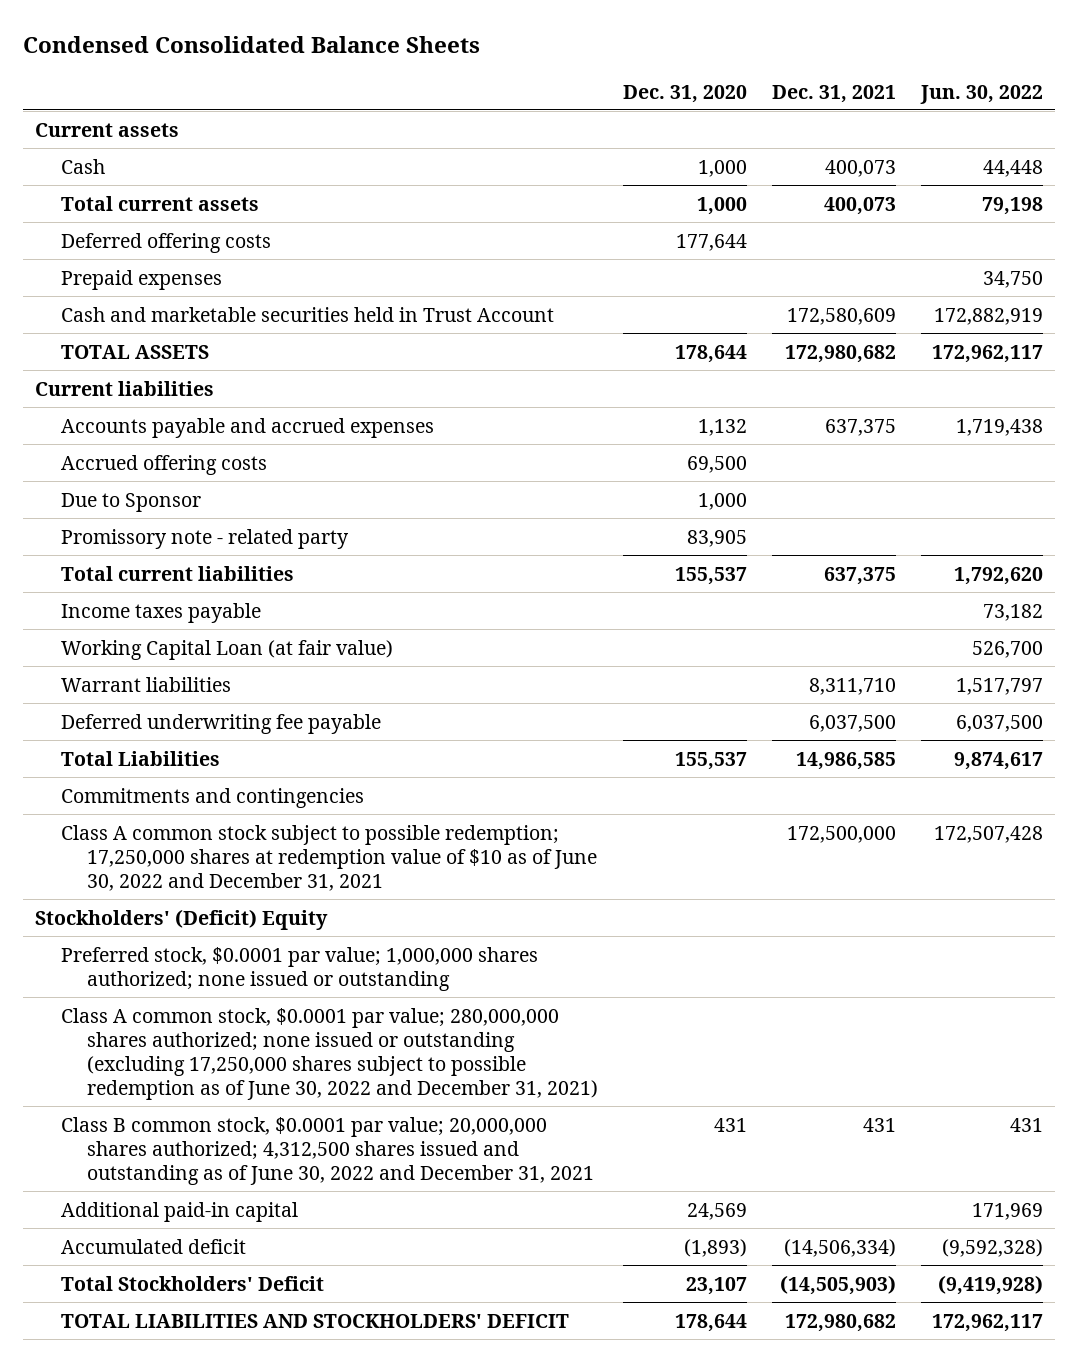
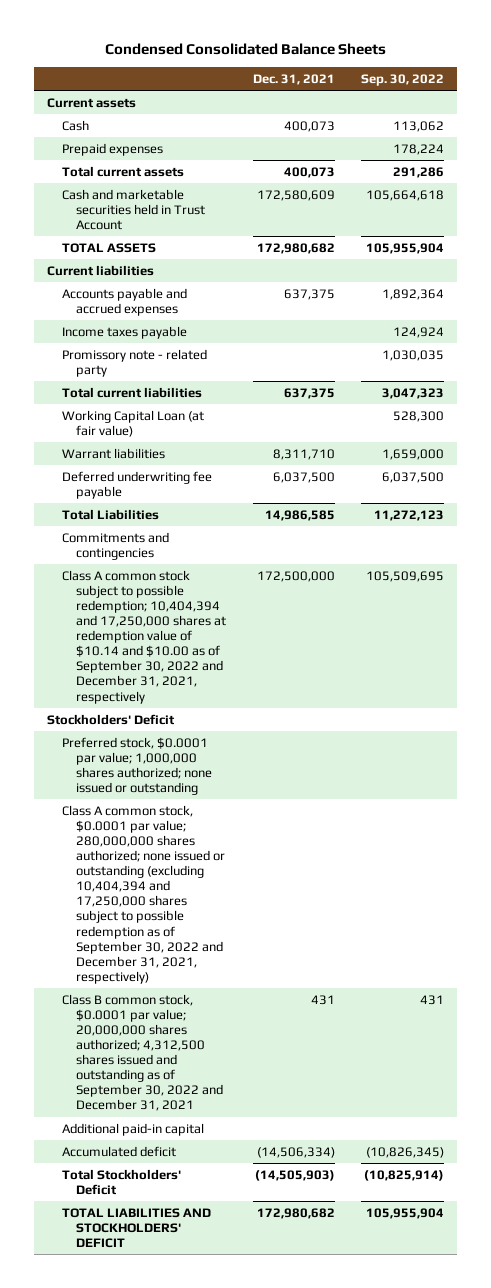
[622,84,747,103] Dec. 31, 2020 -> none
[919,84,1043,104] Jun. 30, 2022 -> none
none -> [361,73,445,86] Sep. 30, 2022
[60,232,271,253] Deferred offering costs -> none
[60,195,259,211] Total current assets -> [61,165,184,177] Total current assets
[60,454,267,475] Accrued offering costs -> none
[60,492,201,512] Due to Sponsor -> none
[60,602,261,623] Income taxes payable -> [61,325,187,339] Income taxes payable
[60,824,597,891] Class A common stock subject to possible redemption; 17,250,000 shares at redemption value of $10 as of June 30, 2022 and December 31, 2021 -> [61,569,227,704] Class A common stock subject to possible redemption; 10,404,394 and 17,250,000 shares at redemption value of $10.14 and $10.00 as of September 30, 2022 and December 31, 2021, respectively
[35,908,329,930] Stockholders' (Deficit) Equity -> [47,713,176,725] Stockholders' Deficit
[60,1007,598,1100] Class A common stock, $0.0001 par value; 280,000,000 shares authorized; none issued or outstanding (excluding 17,250,000 shares subject to possible redemption as of June 30, 2022 and December 31, 2021) -> [61,804,226,984] Class A common stock, $0.0001 par value; 280,000,000 shares authorized; none issued or outstanding (excluding 10,404,394 and 17,250,000 shares subject to possible redemption as of September 30, 2022 and December 31, 2021, respectively)
[60,1116,594,1185] Class B common stock, $0.0001 par value; 20,000,000 shares authorized; 4,312,500 shares issued and outstanding as of June 30, 2022 and December 31, 2021 -> [61,993,224,1112] Class B common stock, $0.0001 par value; 20,000,000 shares authorized; 4,312,500 shares issued and outstanding as of September 30, 2022 and December 31, 2021

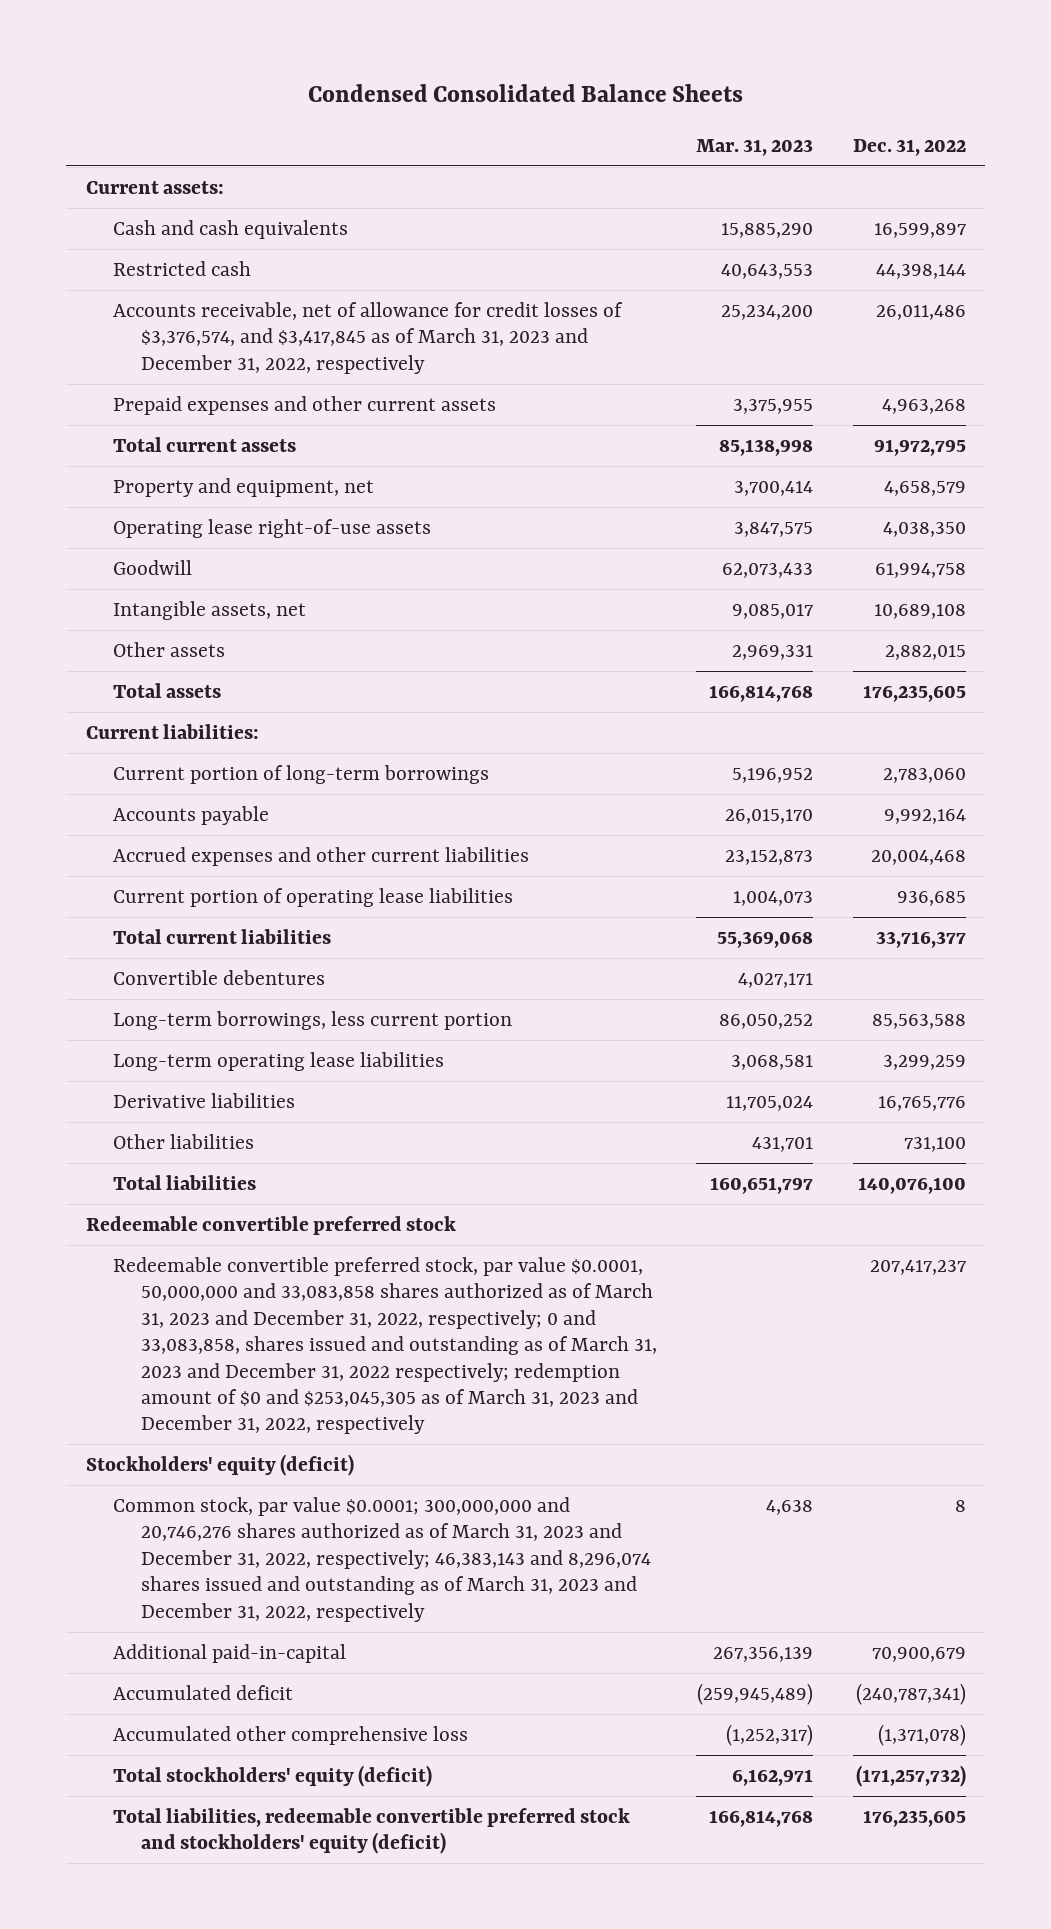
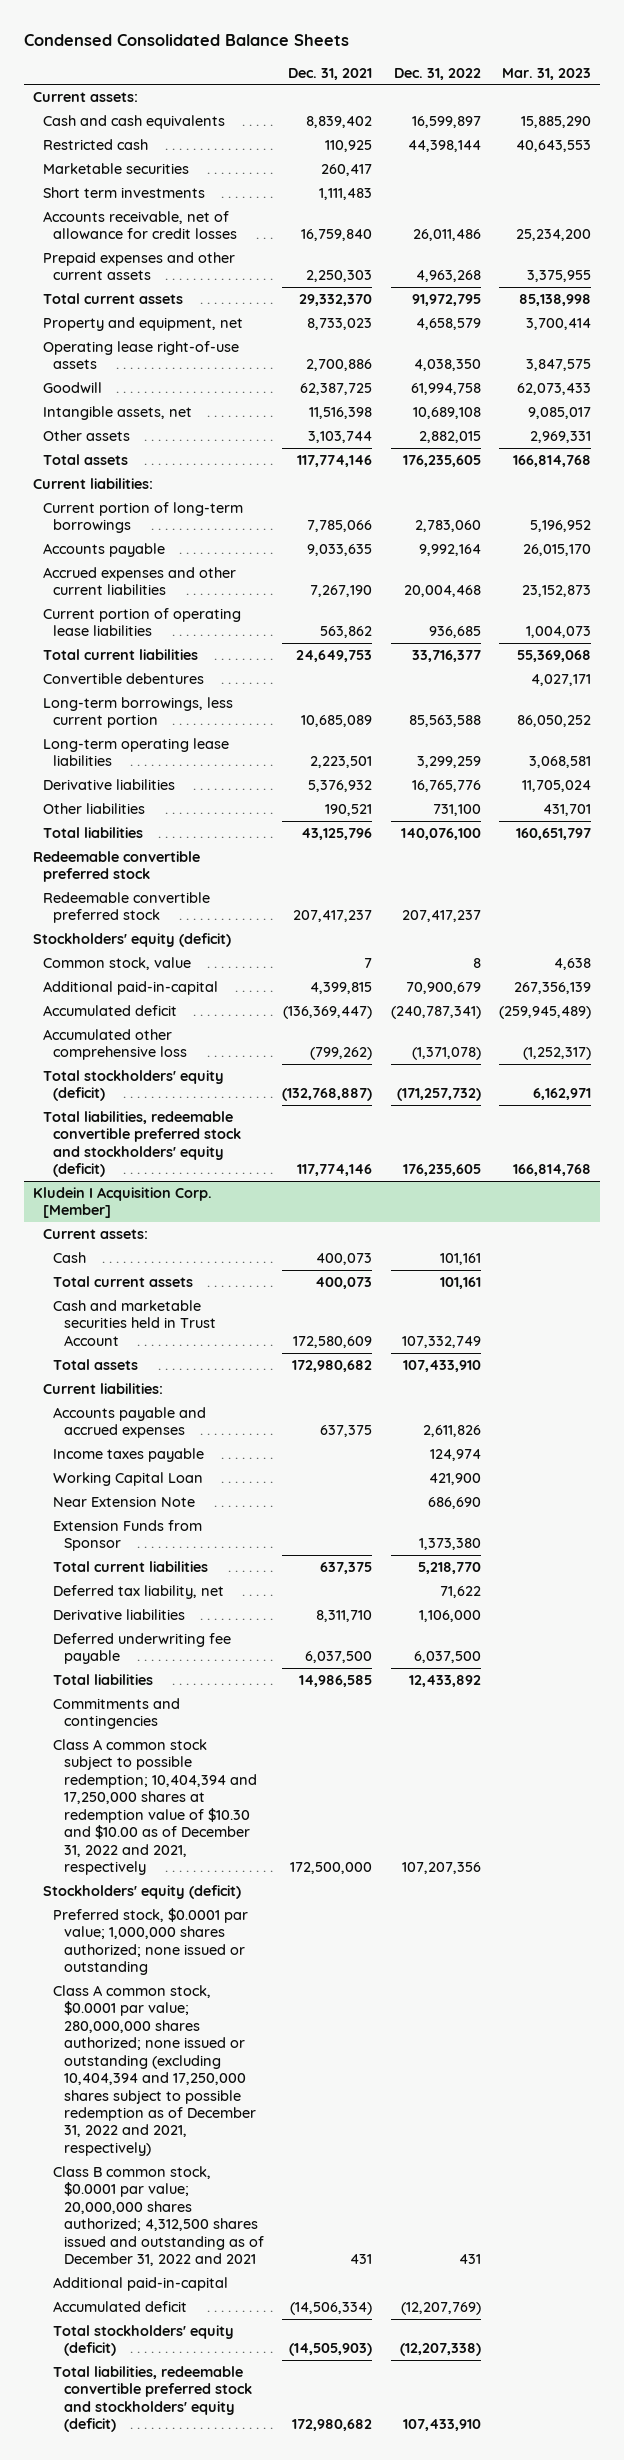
none -> [288,67,373,80] Dec. 31, 2021
none -> [43,162,190,174] Marketable securities
none -> [43,186,206,198] Short term investments
[113,302,624,374] Accounts receivable, net of allowance for credit losses of $3,376,574, and $3,417,845 as of March 31, 2023 and December 31, 2022, respectively -> [43,210,238,240] Accounts receivable, net of allowance for credit losses
[113,1257,658,1435] Redeemable convertible preferred stock, par value $0.0001, 50,000,000 and 33,083,858 shares authorized as of March 31, 2023 and December 31, 2022, respectively; 0 and 33,083,858, shares issued and outstanding as of March 31, 2023 and December 31, 2022 respectively; redemption amount of $0 and $253,045,305 as of March 31, 2023 and December 31, 2022, respectively -> [43,891,211,924] Redeemable convertible preferred stock
[113,1497,652,1622] Common stock, par value $0.0001; 300,000,000 and 20,746,276 shares authorized as of March 31, 2023 and December 31, 2022, respectively; 46,383,143 and 8,296,074 shares issued and outstanding as of March 31, 2023 and December 31, 2022, respectively -> [43,956,192,970] Common stock, value
none -> [32,1186,212,1219] Kludein I Acquisition Corp. [Member]
none -> [43,1228,149,1239] Current assets:
none -> [53,1251,87,1263] Cash
none -> [53,1275,194,1287] Total current assets
none -> [53,1299,216,1346] Cash and marketable securities held in Trust Account
none -> [53,1358,139,1370] Total assets
none -> [43,1382,164,1394] Current liabilities:
none -> [53,1406,207,1439] Accounts payable and accrued expenses
none -> [53,1447,205,1462] Income taxes payable
none -> [53,1471,204,1486] Working Capital Loan
none -> [53,1495,196,1507] Near Extension Note
none -> [53,1519,203,1552] Extension Funds from Sponsor
none -> [53,1560,209,1572] Total current liabilities
none -> [53,1584,225,1599] Deferred tax liability, net
none -> [53,1608,186,1620] Derivative liabilities
none -> [53,1632,232,1665] Deferred underwriting fee payable
none -> [53,1673,154,1685] Total liabilities
none -> [53,1697,181,1730] Commitments and contingencies
none -> [53,1738,257,1876] Class A common stock subject to possible redemption; 10,404,394 and 17,250,000 shares at redemption value of $10.30 and $10.00 as of December 31, 2022 and 2021, respectively
none -> [43,1884,242,1899] Stockholders' equity (deficit)
none -> [53,1907,249,1976] Preferred stock, $0.0001 par value; 1,000,000 shares authorized; none issued or outstanding
none -> [53,1984,256,2156] Class A common stock, $0.0001 par value; 280,000,000 shares authorized; none issued or outstanding (excluding 10,404,394 and 17,250,000 shares subject to possible redemption as of December 31, 2022 and 2021, respectively)
none -> [53,2165,264,2267] Class B common stock, $0.0001 par value; 20,000,000 shares authorized; 4,312,500 shares issued and outstanding as of December 31, 2022 and 2021
none -> [53,2276,229,2291] Additional paid-in-capital
none -> [53,2300,188,2312] Accumulated deficit
none -> [53,2324,235,2357] Total stockholders' equity (deficit)
none -> [53,2365,252,2433] Total liabilities, redeemable convertible preferred stock and stockholders' equity (deficit)

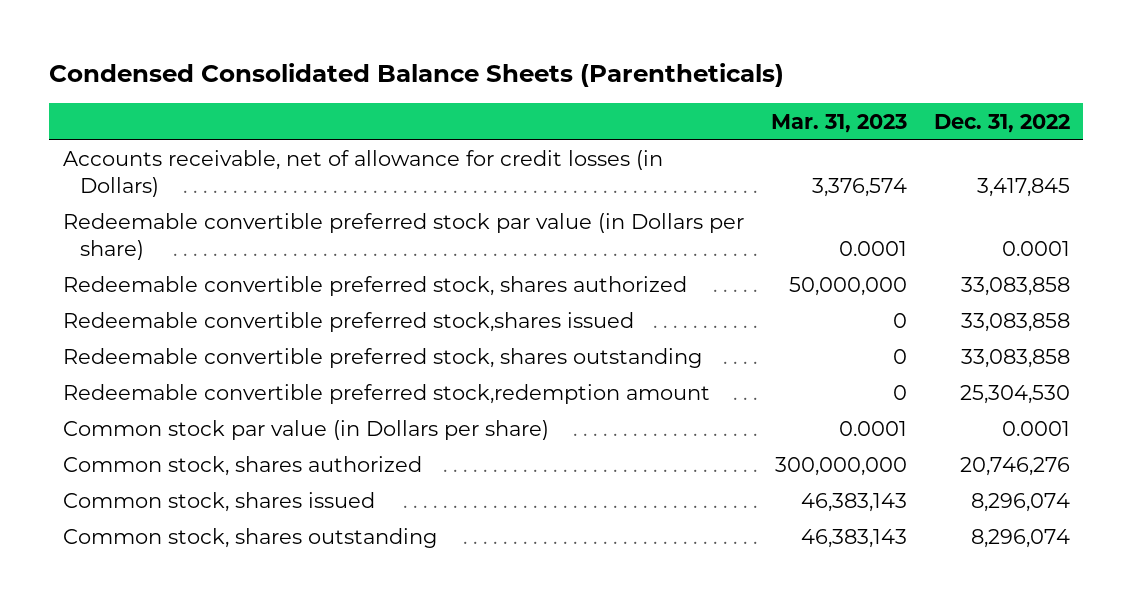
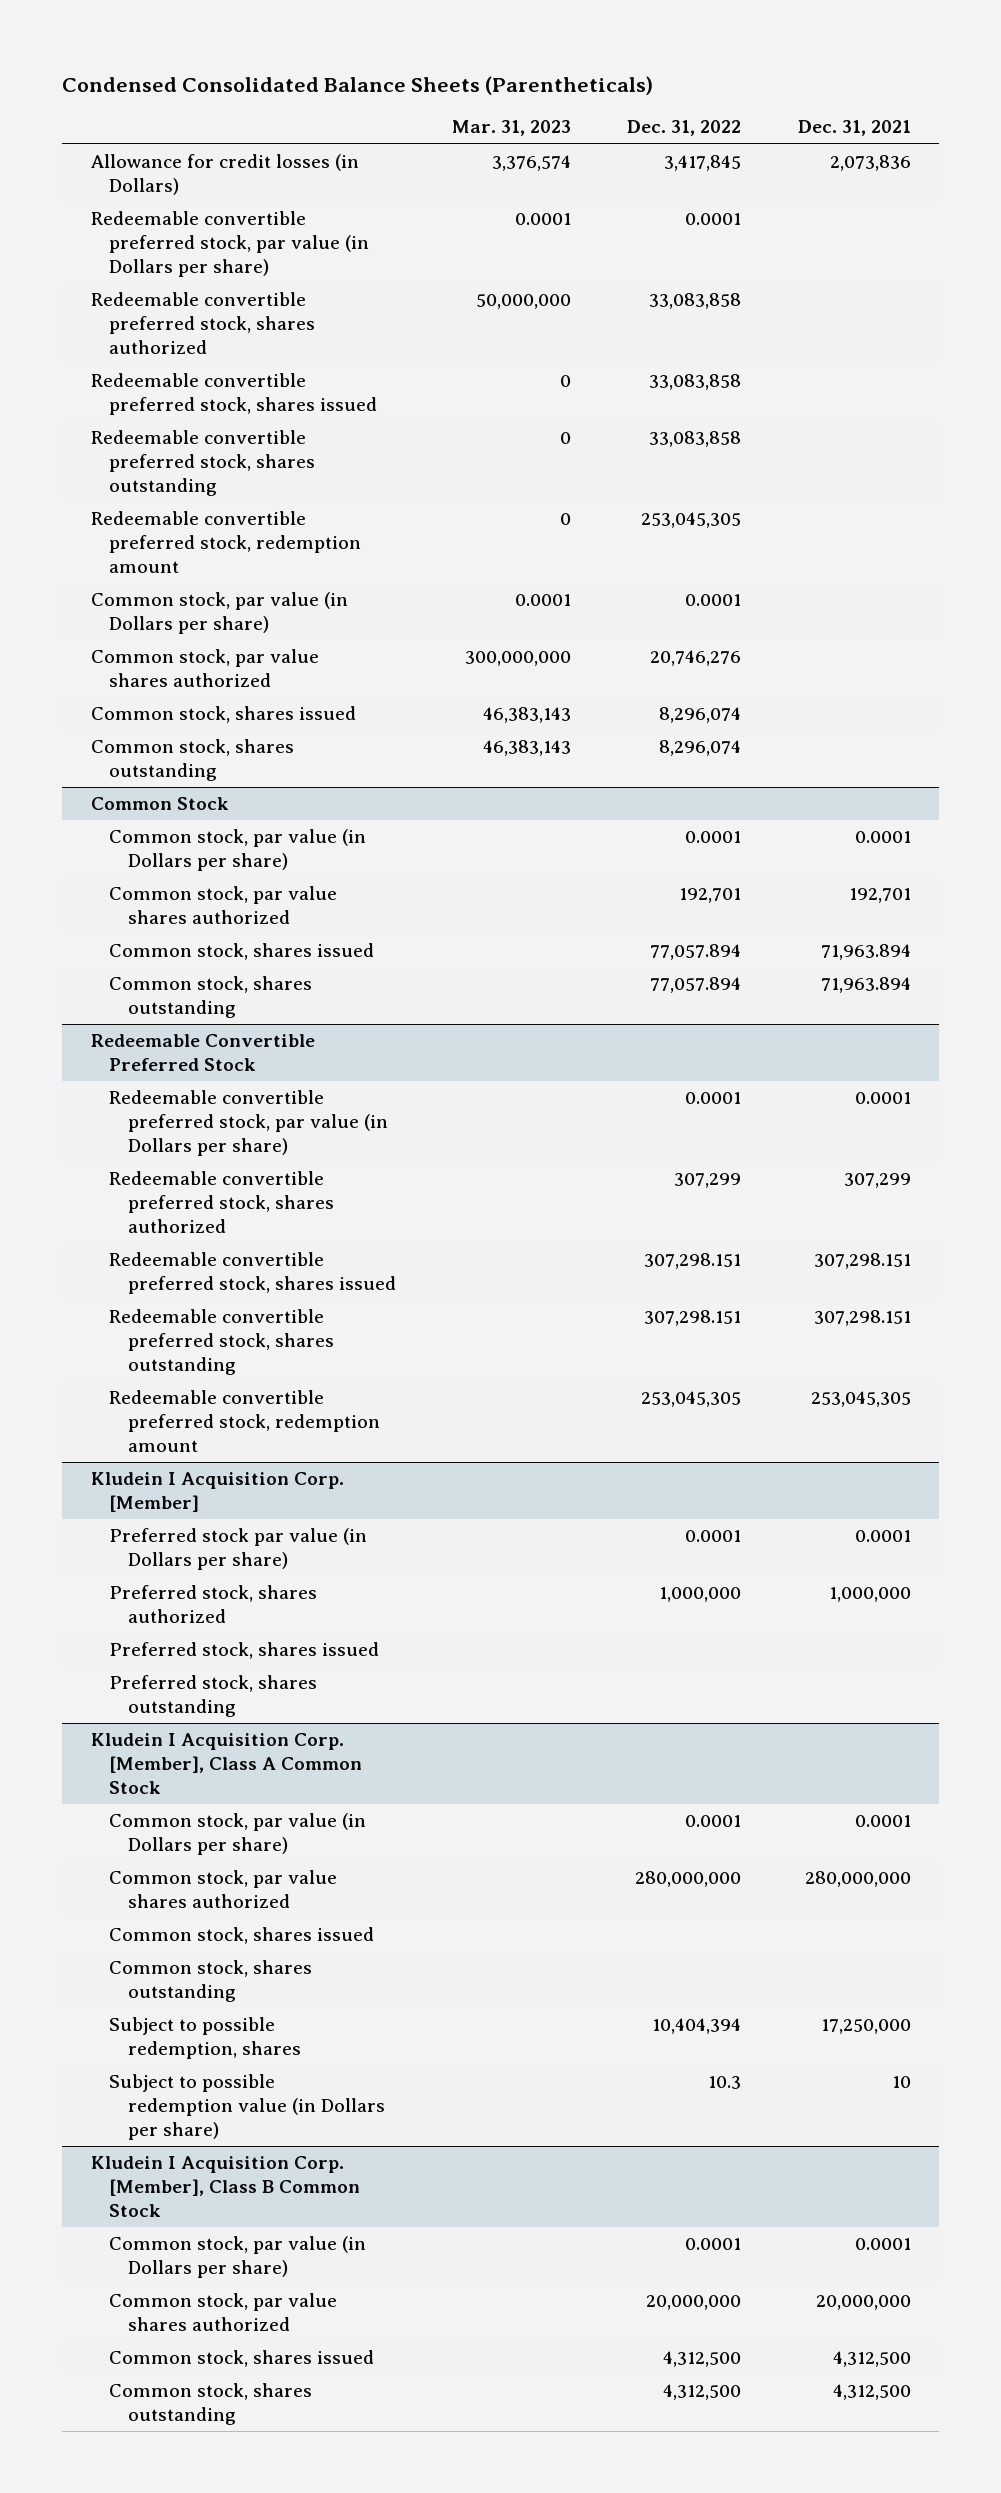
none -> [797,120,911,137] Dec. 31, 2021
[62,150,663,198] Accounts receivable, net of allowance for credit losses (in Dollars) -> [90,154,359,195] Allowance for credit losses (in Dollars)
[62,213,744,261] Redeemable convertible preferred stock par value (in Dollars per share) -> [90,211,370,277] Redeemable convertible preferred stock, par value (in Dollars per share)
[62,312,634,333] Redeemable convertible preferred stock,shares issued -> [90,373,378,415] Redeemable convertible preferred stock, shares issued
[62,384,710,405] Redeemable convertible preferred stock,redemption amount -> [90,511,362,573] Redeemable convertible preferred stock, redemption amount
[959,385,1070,405] 25,304,530 -> [641,512,742,529] 253,045,305
[62,420,549,441] Common stock par value (in Dollars per share) -> [90,592,348,634] Common stock, par value (in Dollars per share)
[62,456,422,477] Common stock, shares authorized -> [90,649,319,687] Common stock, par value shares authorized
none -> [90,797,229,811] Common Stock
none -> [109,829,367,871] Common stock, par value (in Dollars per share)
none -> [109,886,338,924] Common stock, par value shares authorized
none -> [109,943,375,961] Common stock, shares issued
none -> [109,976,313,1018] Common stock, shares outstanding
none -> [90,1034,315,1071] Redeemable Convertible Preferred Stock
none -> [109,1090,388,1156] Redeemable convertible preferred stock, par value (in Dollars per share)
none -> [109,1171,334,1233] Redeemable convertible preferred stock, shares authorized
none -> [109,1252,396,1294] Redeemable convertible preferred stock, shares issued
none -> [109,1309,334,1375] Redeemable convertible preferred stock, shares outstanding
none -> [109,1390,380,1452] Redeemable convertible preferred stock, redemption amount
none -> [90,1472,344,1512] Kludein I Acquisition Corp. [Member]
none -> [109,1528,368,1570] Preferred stock par value (in Dollars per share)
none -> [109,1585,318,1623] Preferred stock, shares authorized
none -> [109,1642,380,1660] Preferred stock, shares issued
none -> [109,1675,318,1717] Preferred stock, shares outstanding
none -> [90,1733,363,1794] Kludein I Acquisition Corp. [Member], Class A Common Stock
none -> [109,1813,367,1855] Common stock, par value (in Dollars per share)
none -> [109,1870,338,1908] Common stock, par value shares authorized
none -> [109,1927,375,1945] Common stock, shares issued
none -> [109,1960,313,2002] Common stock, shares outstanding
none -> [109,2017,301,2059] Subject to possible redemption, shares
none -> [109,2074,385,2140] Subject to possible redemption value (in Dollars per share)
none -> [90,2156,361,2217] Kludein I Acquisition Corp. [Member], Class B Common Stock
none -> [109,2236,367,2278] Common stock, par value (in Dollars per share)
none -> [109,2293,338,2331] Common stock, par value shares authorized
none -> [109,2350,375,2368] Common stock, shares issued
none -> [109,2383,313,2425] Common stock, shares outstanding

